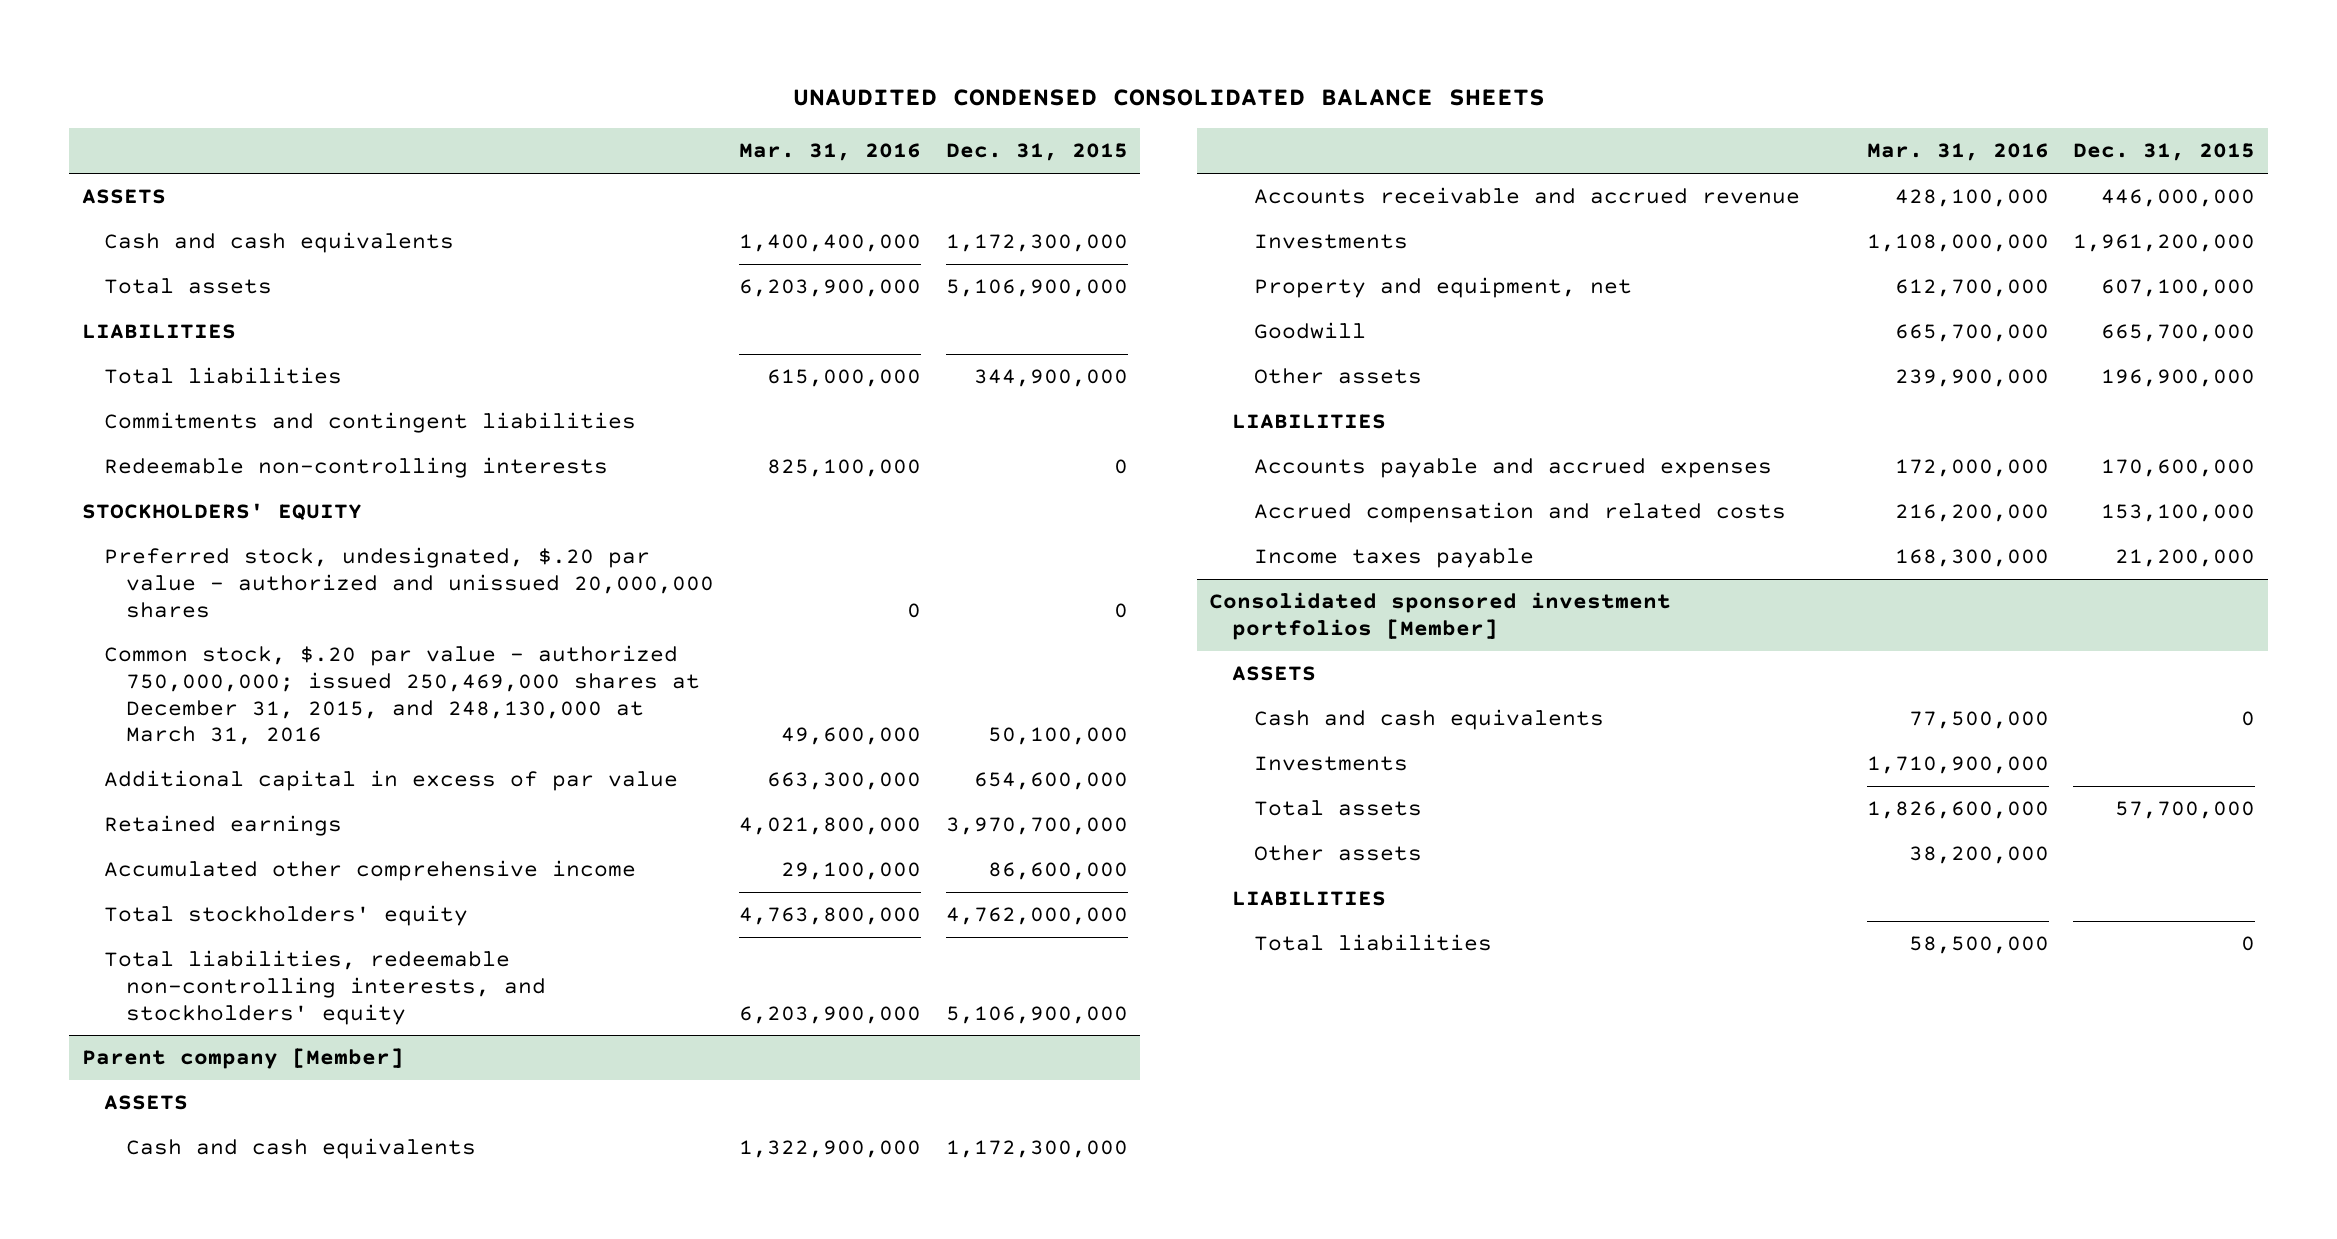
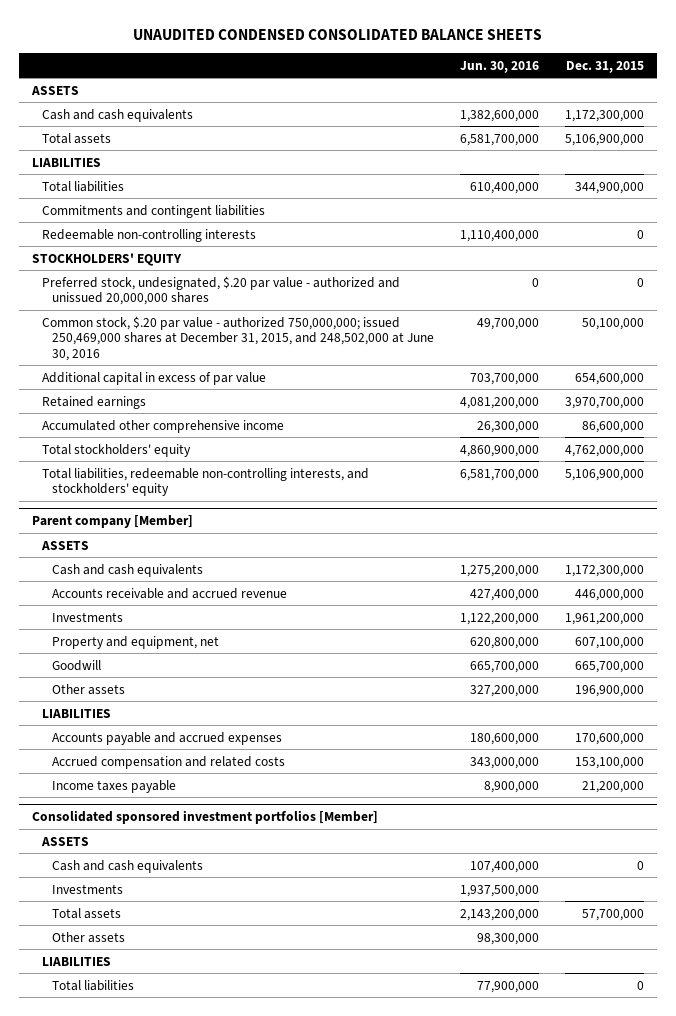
[738,143,921,162] Mar. 31, 2016 -> none
none -> [460,60,540,73] Jun. 30, 2016
[104,645,701,746] Common stock, $.20 par value - authorized 750,000,000; issued 250,469,000 shares at December 31, 2015, and 248,130,000 at March 31, 2016 -> [42,315,435,361] Common stock, $.20 par value - authorized 750,000,000; issued 250,469,000 shares at December 31, 2015, and 248,502,000 at June 30, 2016

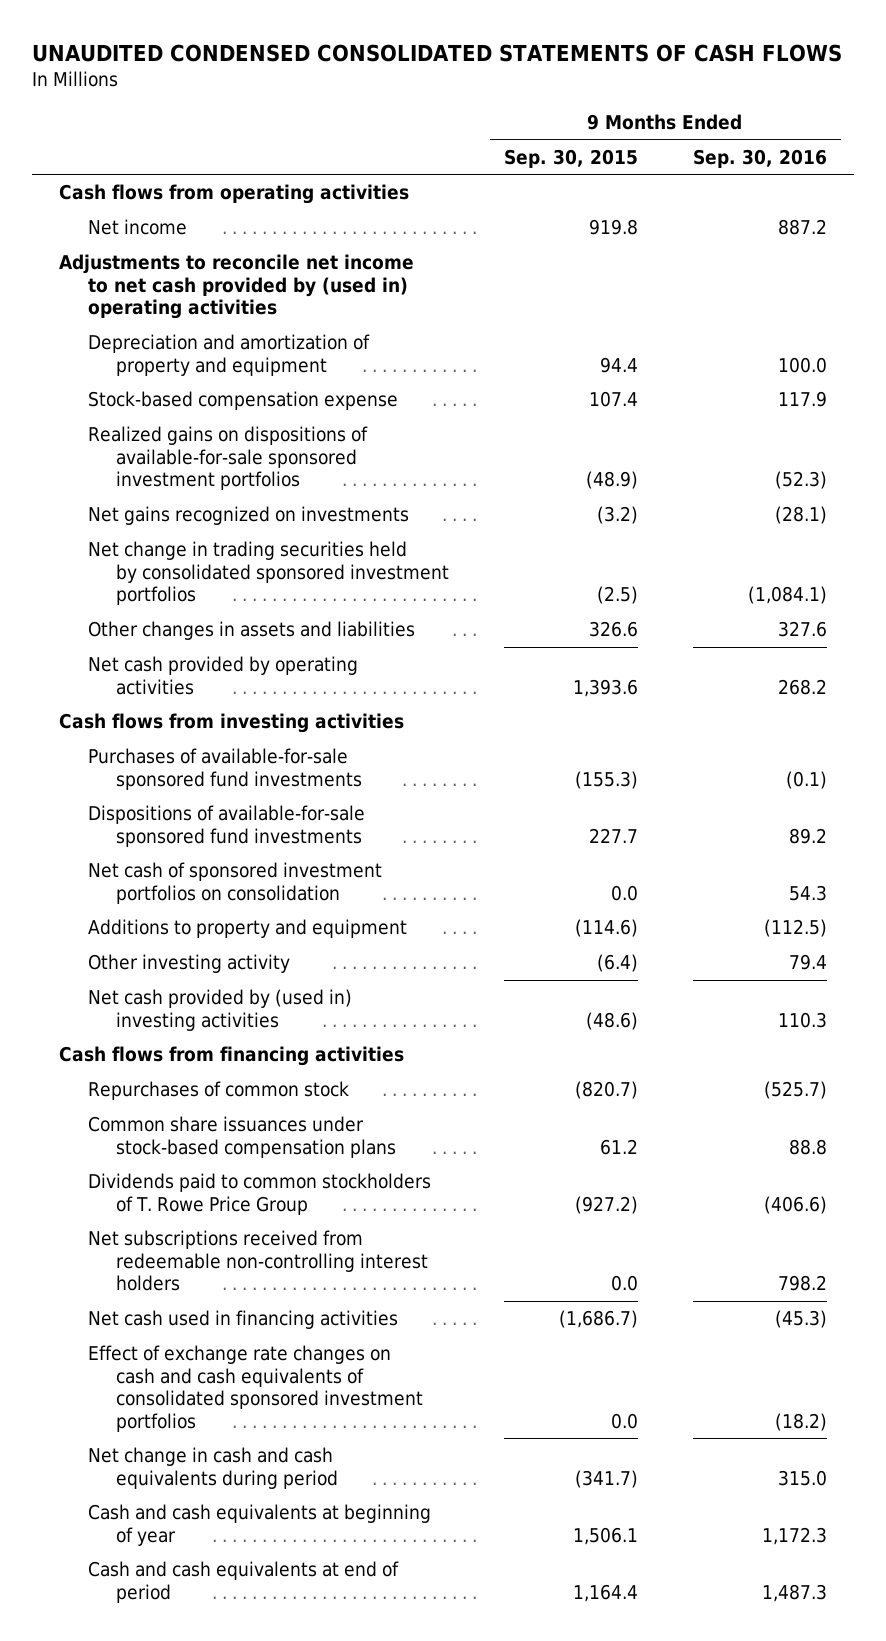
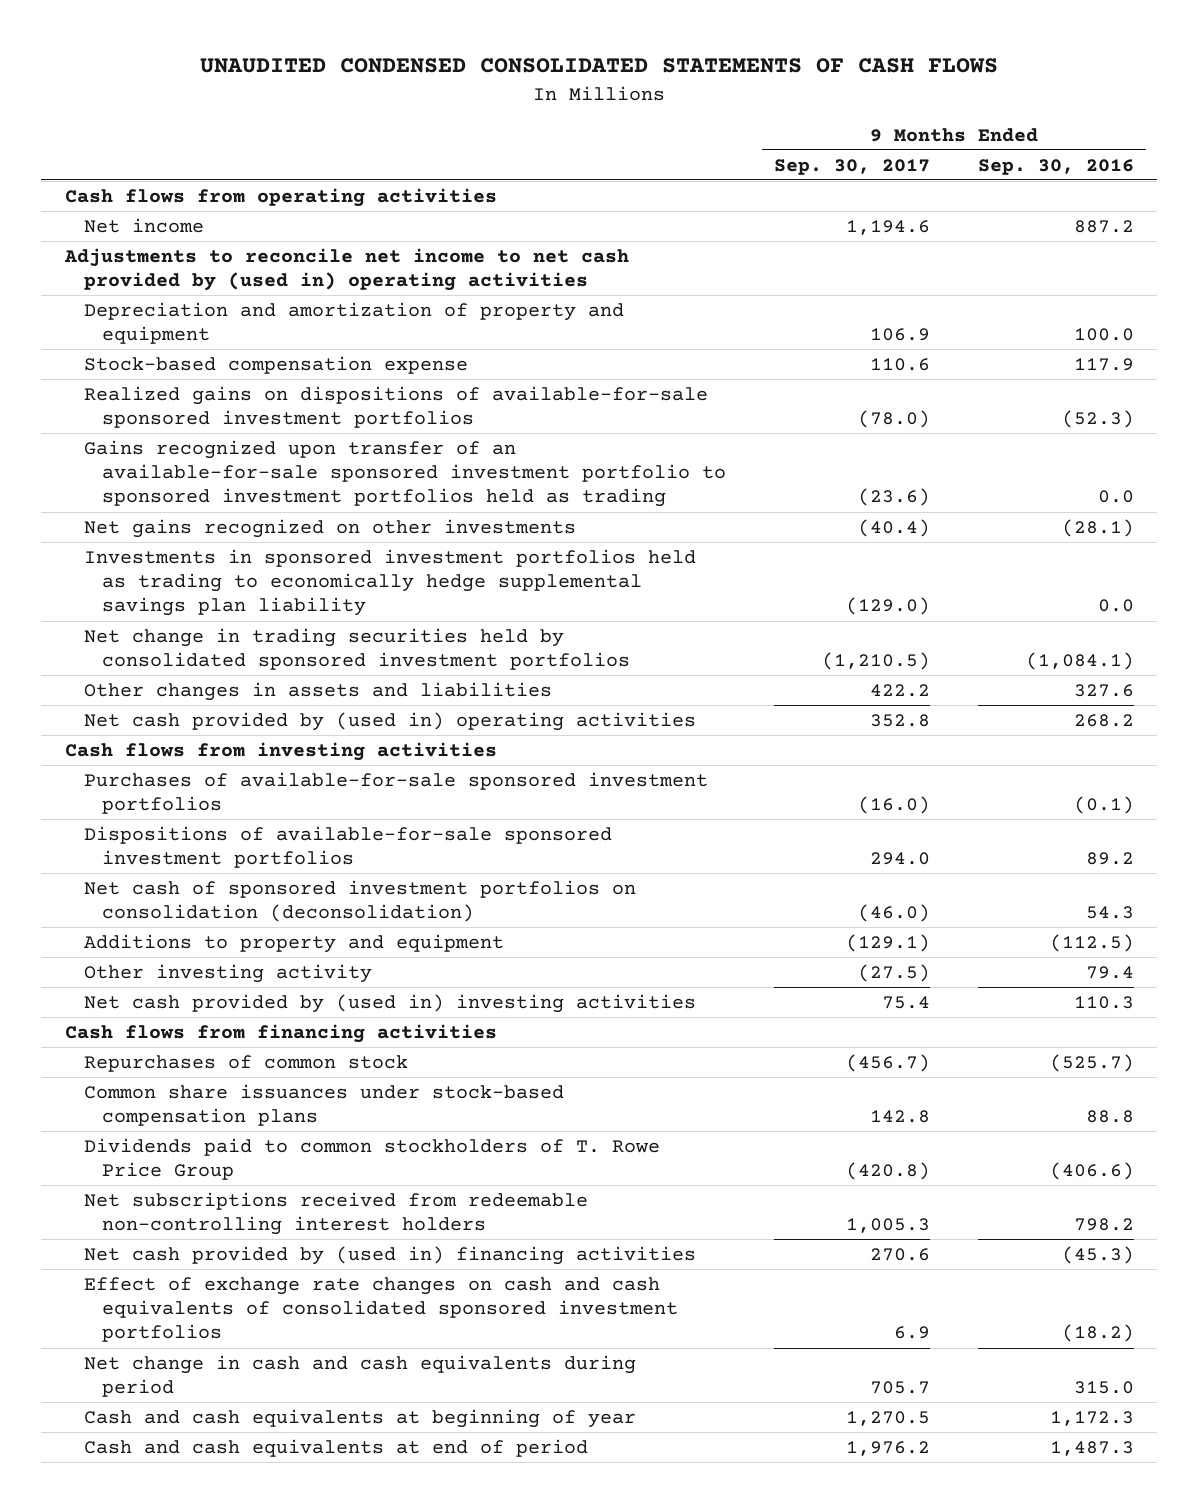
[504,148,639,168] Sep. 30, 2015 -> none
none -> [773,158,930,175] Sep. 30, 2017
none -> [83,439,727,508] Gains recognized upon transfer of an available-for-sale sponsored investment portfolio to sponsored investment portfolios held as trading
[87,506,409,526] Net gains recognized on investments -> [83,518,576,538] Net gains recognized on other investments
none -> [83,548,696,617] Investments in sponsored investment portfolios held as trading to economically hedge supplemental savings plan liability
[87,656,358,695] Net cash provided by operating activities -> [83,711,696,731] Net cash provided by (used in) operating activities
[87,748,363,790] Purchases of available-for-sale sponsored fund investments -> [83,771,708,815] Purchases of available-for-sale sponsored investment portfolios
[87,805,365,847] Dispositions of available-for-sale sponsored fund investments -> [83,825,612,869] Dispositions of available-for-sale sponsored investment portfolios
[87,862,382,904] Net cash of sponsored investment portfolios on consolidation -> [83,879,636,923] Net cash of sponsored investment portfolios on consolidation (deconsolidation)
[87,1310,398,1330] Net cash used in financing activities -> [83,1245,696,1265] Net cash provided by (used in) financing activities

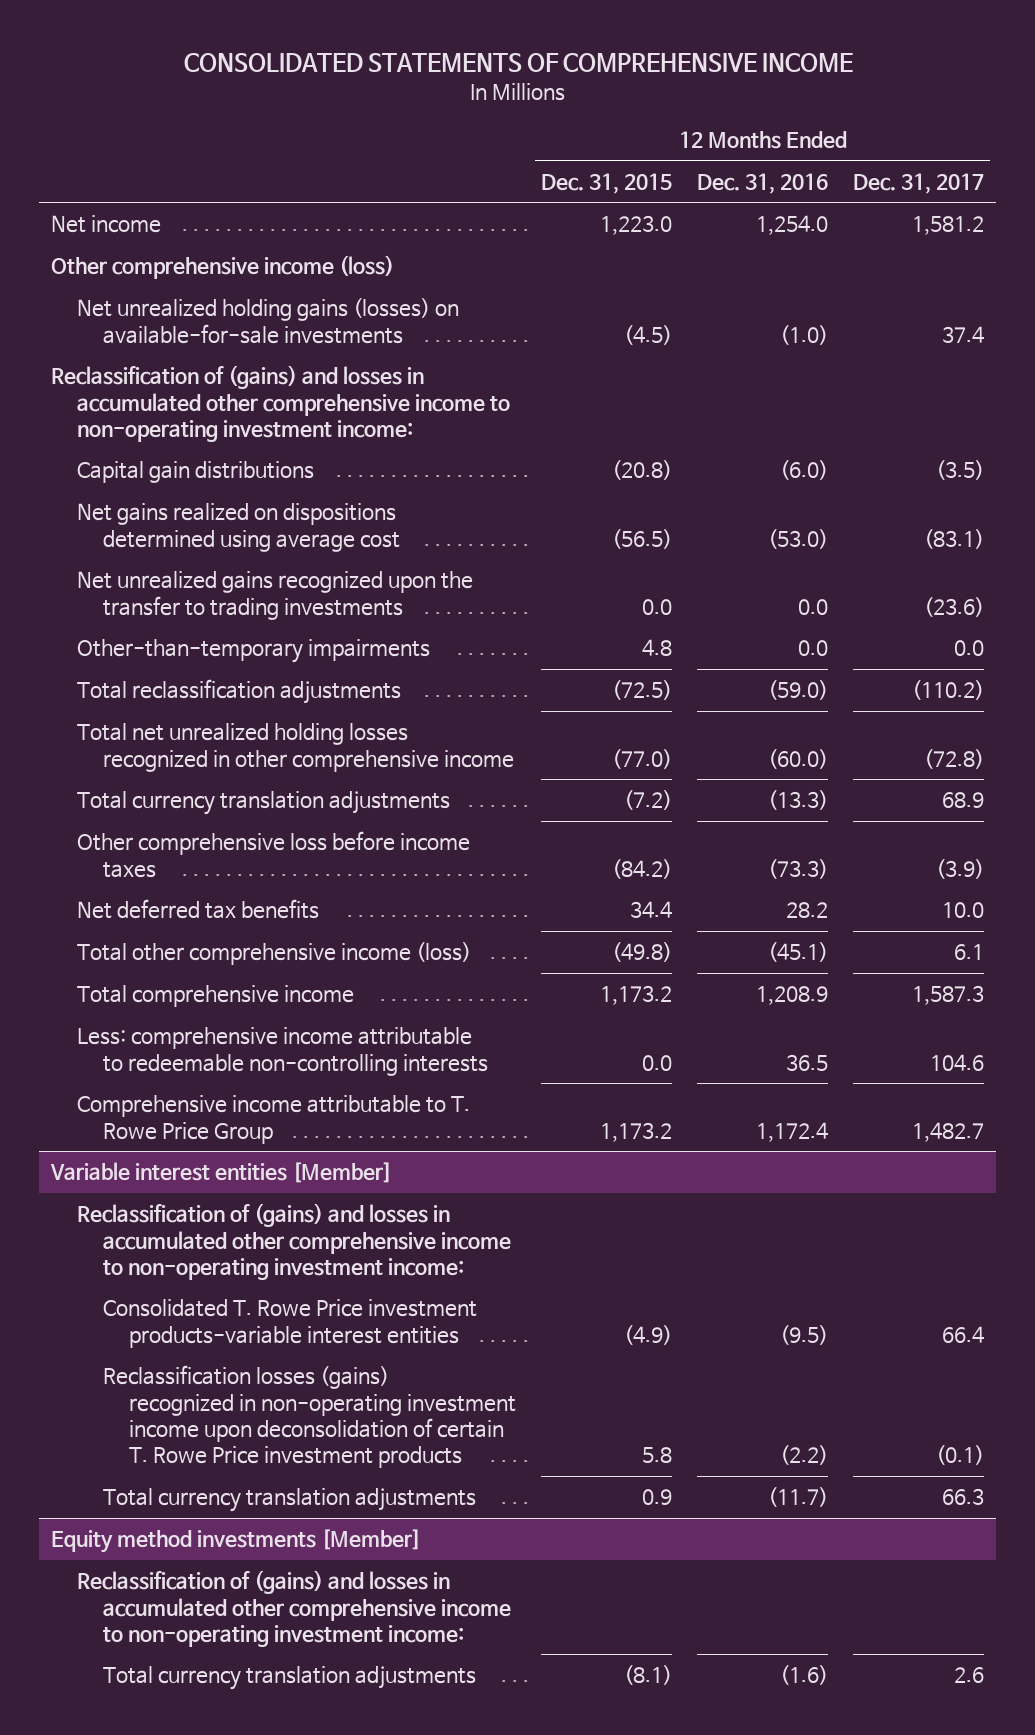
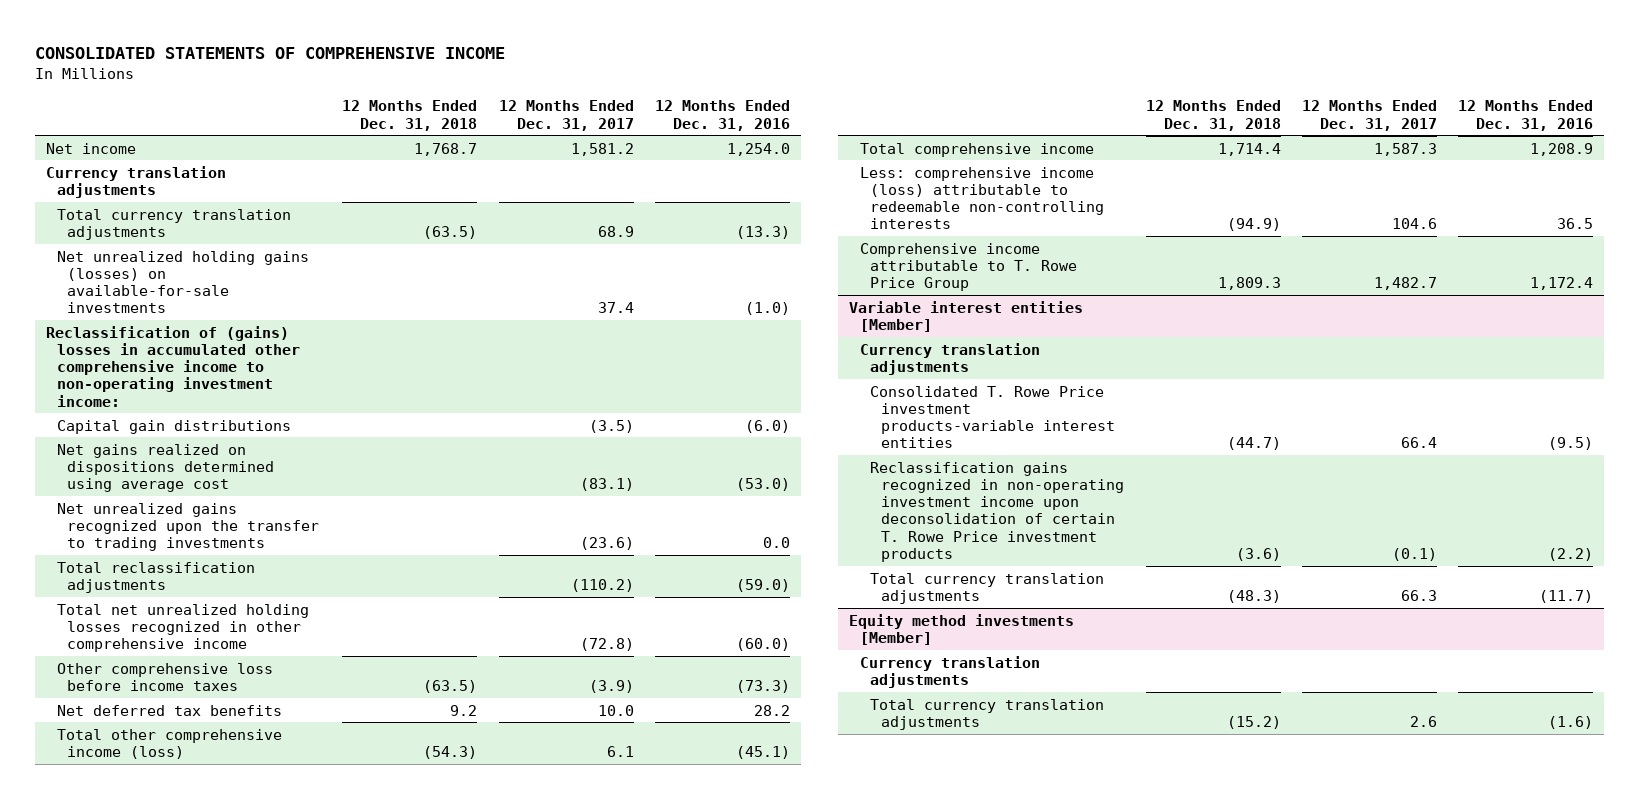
[541,173,673,195] Dec. 31, 2015 -> none
none -> [342,100,478,131] 12 Months Ended Dec. 31, 2018
[51,255,395,280] Other comprehensive income (loss) -> none
none -> [46,165,227,198] Currency translation adjustments
[77,791,451,816] Total currency translation adjustments -> [56,208,291,240] Total currency translation adjustments
[51,365,511,442] Reclassification of (gains) and losses in accumulated other comprehensive income to non-operating investment income: -> [46,325,300,407] Reclassification of (gains) losses in accumulated other comprehensive income to non-operating investment income:
[77,639,431,664] Other-than-temporary impairments -> none
[77,1027,489,1076] Less: comprehensive income attributable to redeemable non-controlling interests -> [859,166,1105,230] Less: comprehensive income (loss) attributable to redeemable non-controlling interests
[77,1203,512,1280] Reclassification of (gains) and losses in accumulated other comprehensive income to non-operating investment income: -> none
none -> [859,342,1040,375] Currency translation adjustments
[103,1365,517,1469] Reclassification losses (gains) recognized in non-operating investment income upon deconsolidation of certain T. Rowe Price investment products -> [870,461,1125,562] Reclassification gains recognized in non-operating investment income upon deconsolidation of certain T. Rowe Price investment products
[77,1570,512,1647] Reclassification of (gains) and losses in accumulated other comprehensive income to non-operating investment income: -> none
none -> [859,655,1040,688] Currency translation adjustments

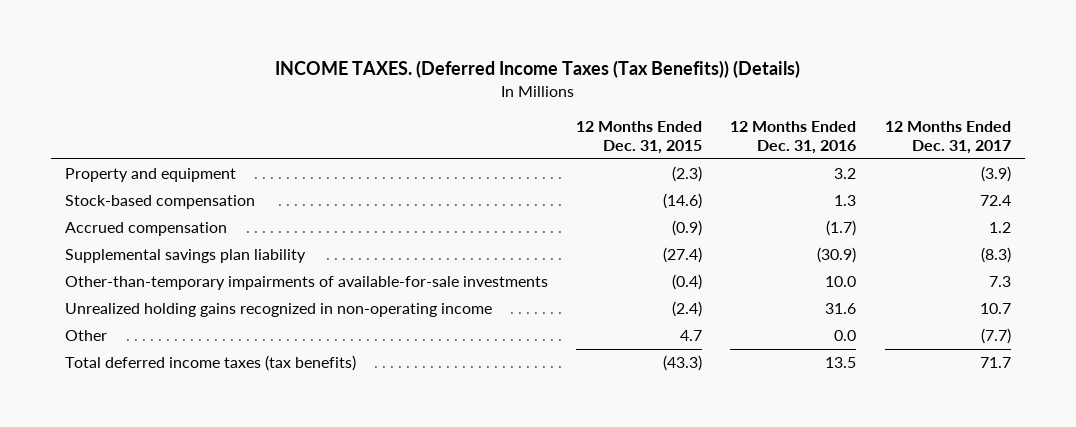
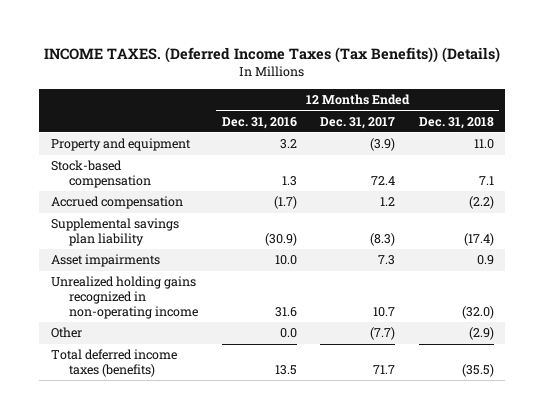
[576,121,703,154] 12 Months Ended Dec. 31, 2015 -> none
none -> [418,116,494,129] Dec. 31, 2018
[64,276,548,291] Other-than-temporary impairments of available-for-sale investments -> [50,254,160,268] Asset impairments
[64,355,356,372] Total deferred income taxes (tax benefits) -> [50,349,177,378] Total deferred income taxes (benefits)

